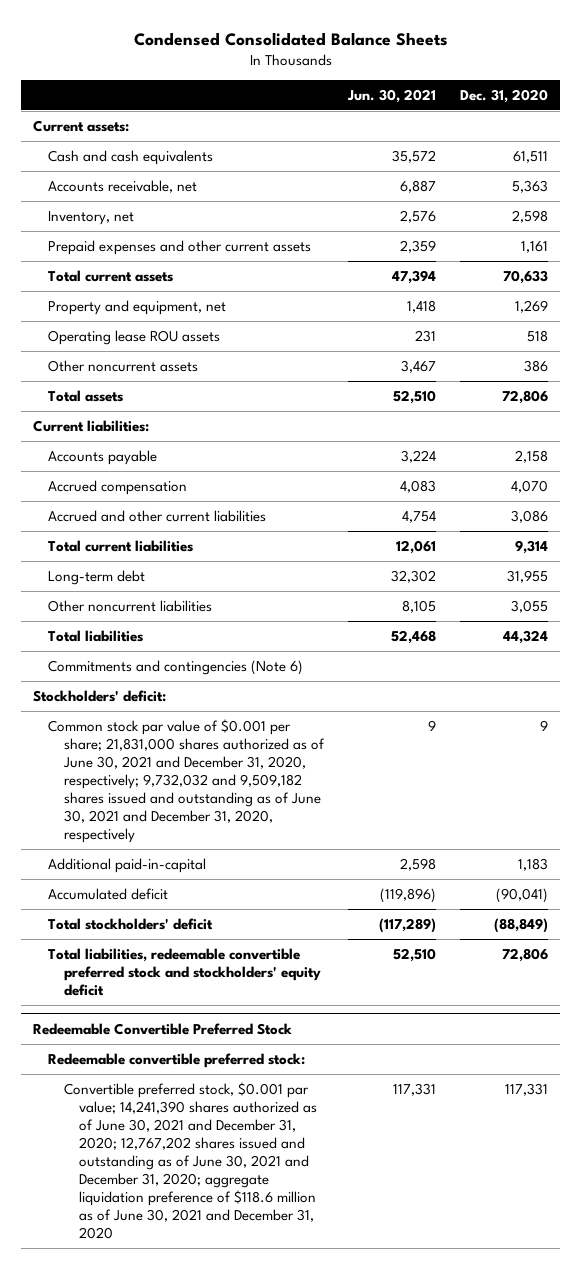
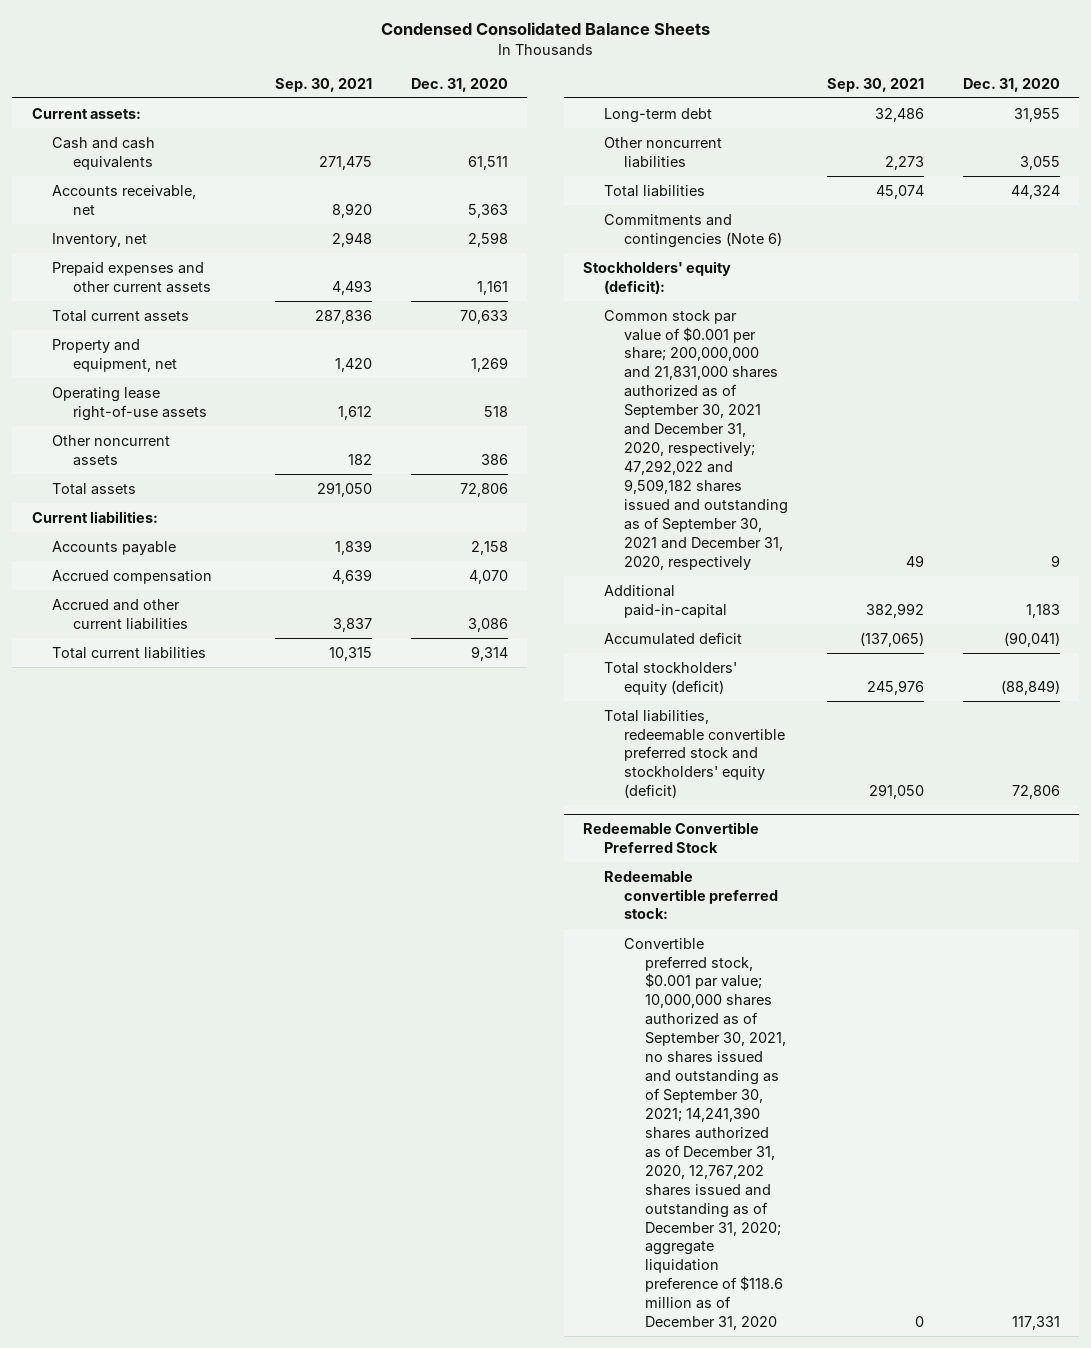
[346,88,436,103] Jun. 30, 2021 -> none
none -> [275,77,373,92] Sep. 30, 2021
[48,329,221,345] Operating lease ROU assets -> [52,386,207,421] Operating lease right-of-use assets
[33,689,167,702] Stockholders' deficit: -> [583,260,732,294] Stockholders' equity (deficit):
[48,718,325,843] Common stock par value of $0.001 per share; 21,831,000 shares authorized as of June 30, 2021 and December 31, 2020, respectively; 9,732,032 and 9,509,182 shares issued and outstanding as of June 30, 2021 and December 31, 2020, respectively -> [603,309,789,570] Common stock par value of $0.001 per share; 200,000,000 and 21,831,000 shares authorized as of September 30, 2021 and December 31, 2020, respectively; 47,292,022 and 9,509,182 shares issued and outstanding as of September 30, 2021 and December 31, 2020, respectively
[48,917,214,930] Total stockholders' deficit -> [603,661,737,695] Total stockholders' equity (deficit)
[48,947,321,996] Total liabilities, redeemable convertible preferred stock and stockholders' equity deficit -> [603,709,786,799] Total liabilities, redeemable convertible preferred stock and stockholders' equity (deficit)
[63,1081,317,1239] Convertible preferred stock, $0.001 par value; 14,241,390 shares authorized as of June 30, 2021 and December 31, 2020; 12,767,202 shares issued and outstanding as of June 30, 2021 and December 31, 2020; aggregate liquidation preference of $118.6 million as of June 30, 2021 and December 31, 2020 -> [624,937,786,1331] Convertible preferred stock, $0.001 par value; 10,000,000 shares authorized as of September 30, 2021, no shares issued and outstanding as of September 30, 2021; 14,241,390 shares authorized as of December 31, 2020, 12,767,202 shares issued and outstanding as of December 31, 2020; aggregate liquidation preference of $118.6 million as of December 31, 2020

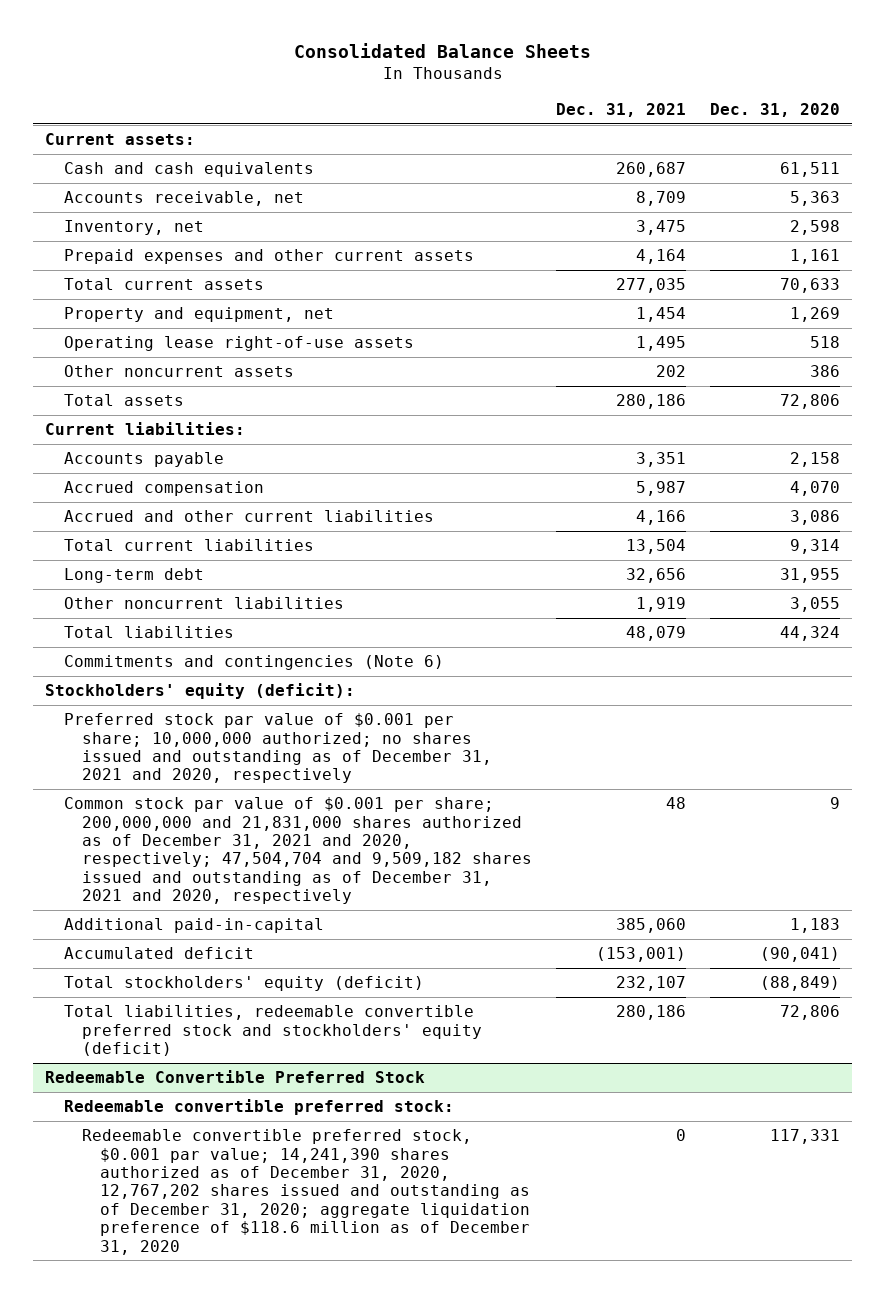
[380,21,710,35] Condensed Consolidated Balance Sheets -> [293,42,591,58] Consolidated Balance Sheets
[275,77,373,92] Sep. 30, 2021 -> none
none -> [556,102,687,117] Dec. 31, 2021
none -> [63,713,492,784] Preferred stock par value of $0.001 per share; 10,000,000 authorized; no shares issued and outstanding as of December 31, 2021 and 2020, respectively
[603,309,789,570] Common stock par value of $0.001 per share; 200,000,000 and 21,831,000 shares authorized as of September 30, 2021 and December 31, 2020, respectively; 47,292,022 and 9,509,182 shares issued and outstanding as of September 30, 2021 and December 31, 2020, respectively -> [63,797,532,905] Common stock par value of $0.001 per share; 200,000,000 and 21,831,000 shares authorized as of December 31, 2021 and 2020, respectively; 47,504,704 and 9,509,182 shares issued and outstanding as of December 31, 2021 and 2020, respectively
[624,937,786,1331] Convertible preferred stock, $0.001 par value; 10,000,000 shares authorized as of September 30, 2021, no shares issued and outstanding as of September 30, 2021; 14,241,390 shares authorized as of December 31, 2020, 12,767,202 shares issued and outstanding as of December 31, 2020; aggregate liquidation preference of $118.6 million as of December 31, 2020 -> [81,1129,531,1255] Redeemable convertible preferred stock, $0.001 par value; 14,241,390 shares authorized as of December 31, 2020, 12,767,202 shares issued and outstanding as of December 31, 2020; aggregate liquidation preference of $118.6 million as of December 31, 2020

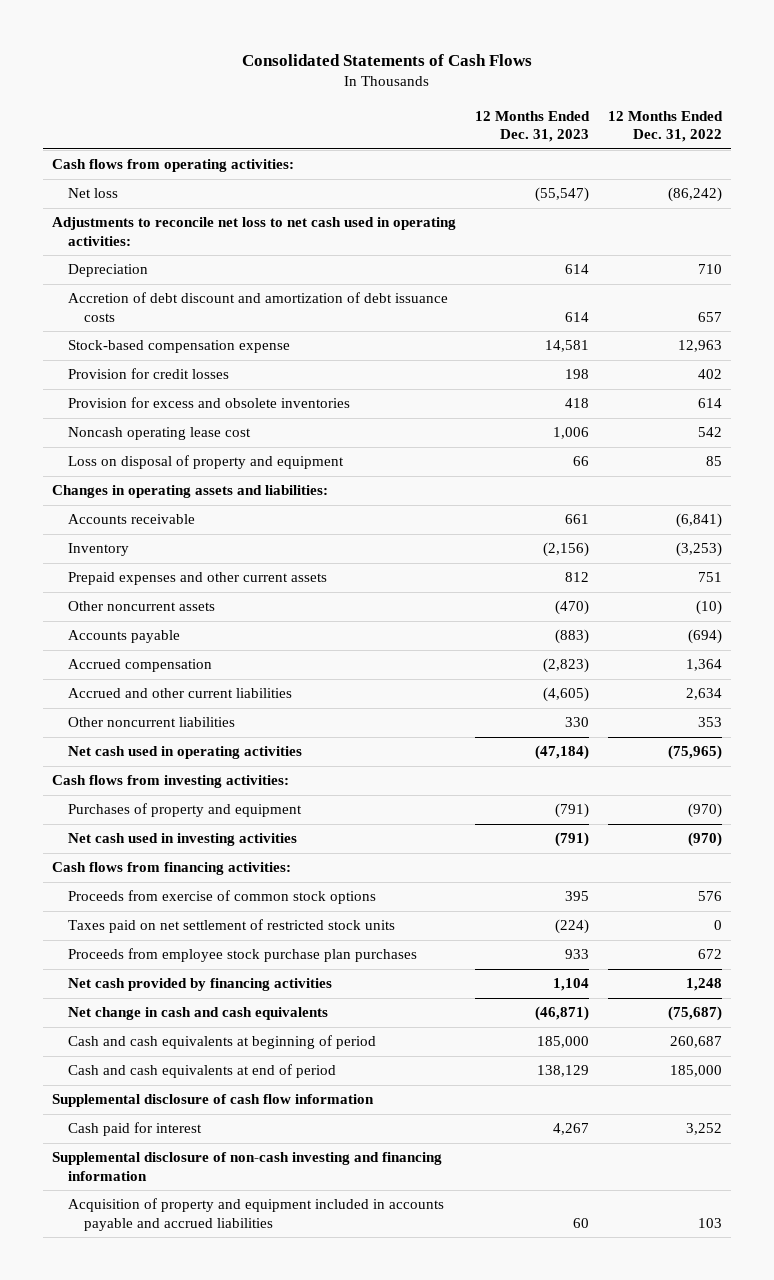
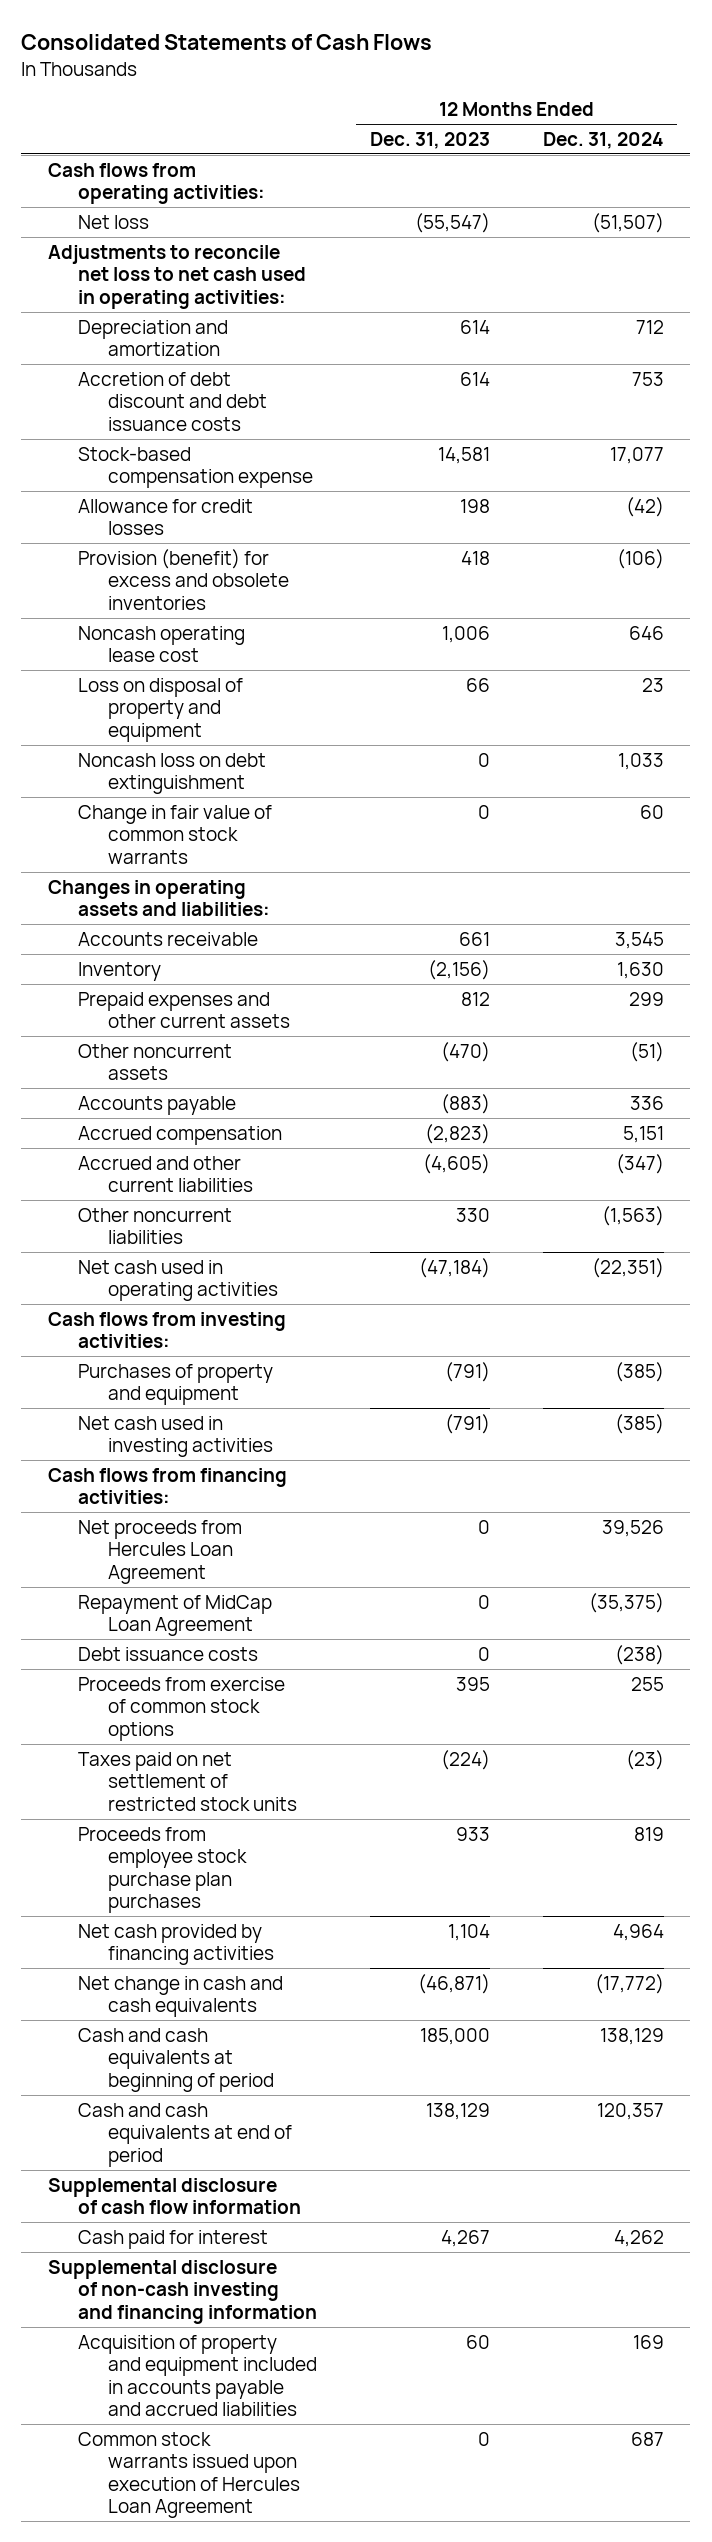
[607,110,723,142] 12 Months Ended Dec. 31, 2022 -> none
none -> [542,131,664,149] Dec. 31, 2024
[67,264,148,278] Depreciation -> [77,319,228,357] Depreciation and amortization
[67,292,448,322] Accretion of debt discount and amortization of debt issuance costs -> [77,371,267,431] Accretion of debt discount and debt issuance costs
[67,368,229,380] Provision for credit losses -> [77,498,253,536] Allowance for credit losses
[67,397,350,409] Provision for excess and obsolete inventories -> [77,548,289,610] Provision (benefit) for excess and obsolete inventories
none -> [77,752,266,795] Noncash loss on debt extinguishment
none -> [77,804,272,864] Change in fair value of common stock warrants
none -> [77,1519,242,1584] Net proceeds from Hercules Loan Agreement
none -> [77,1594,272,1637] Repayment of MidCap Loan Agreement
none -> [77,1646,258,1661] Debt issuance costs
none -> [77,2431,300,2519] Common stock warrants issued upon execution of Hercules Loan Agreement

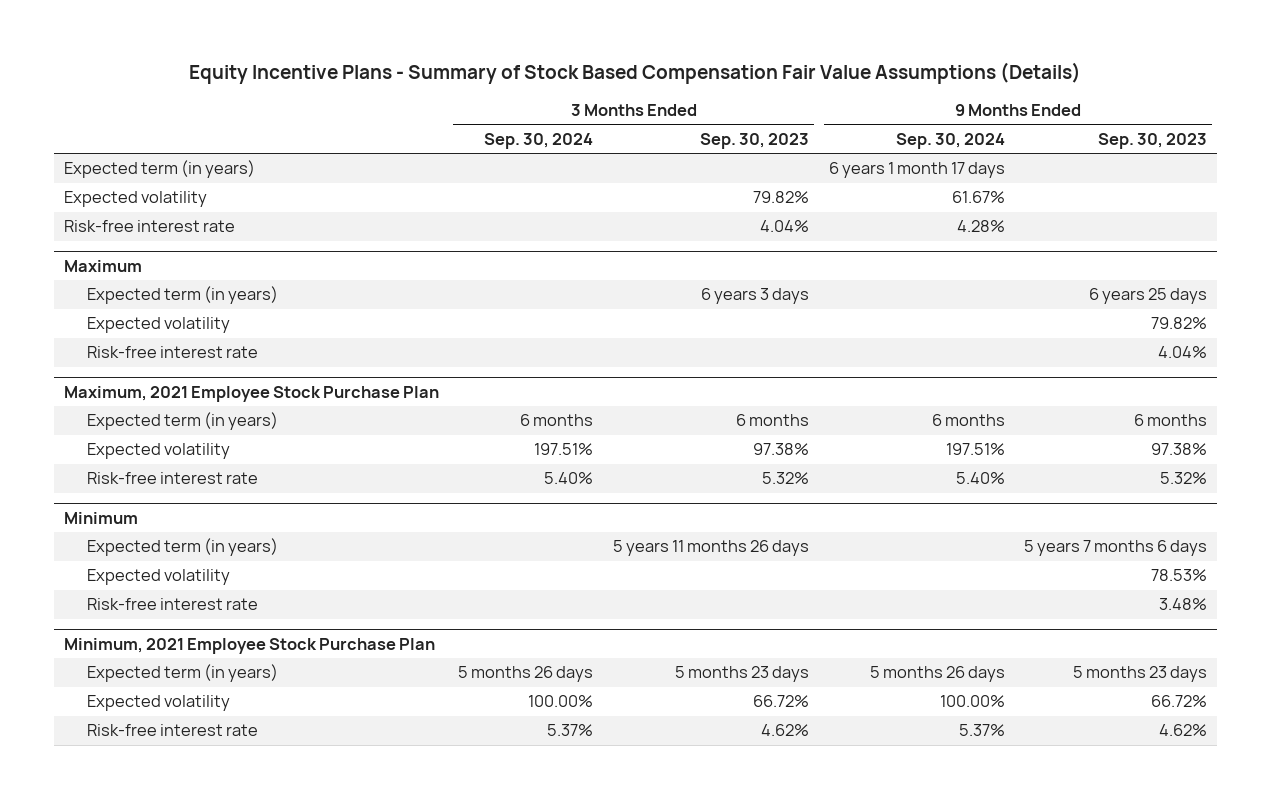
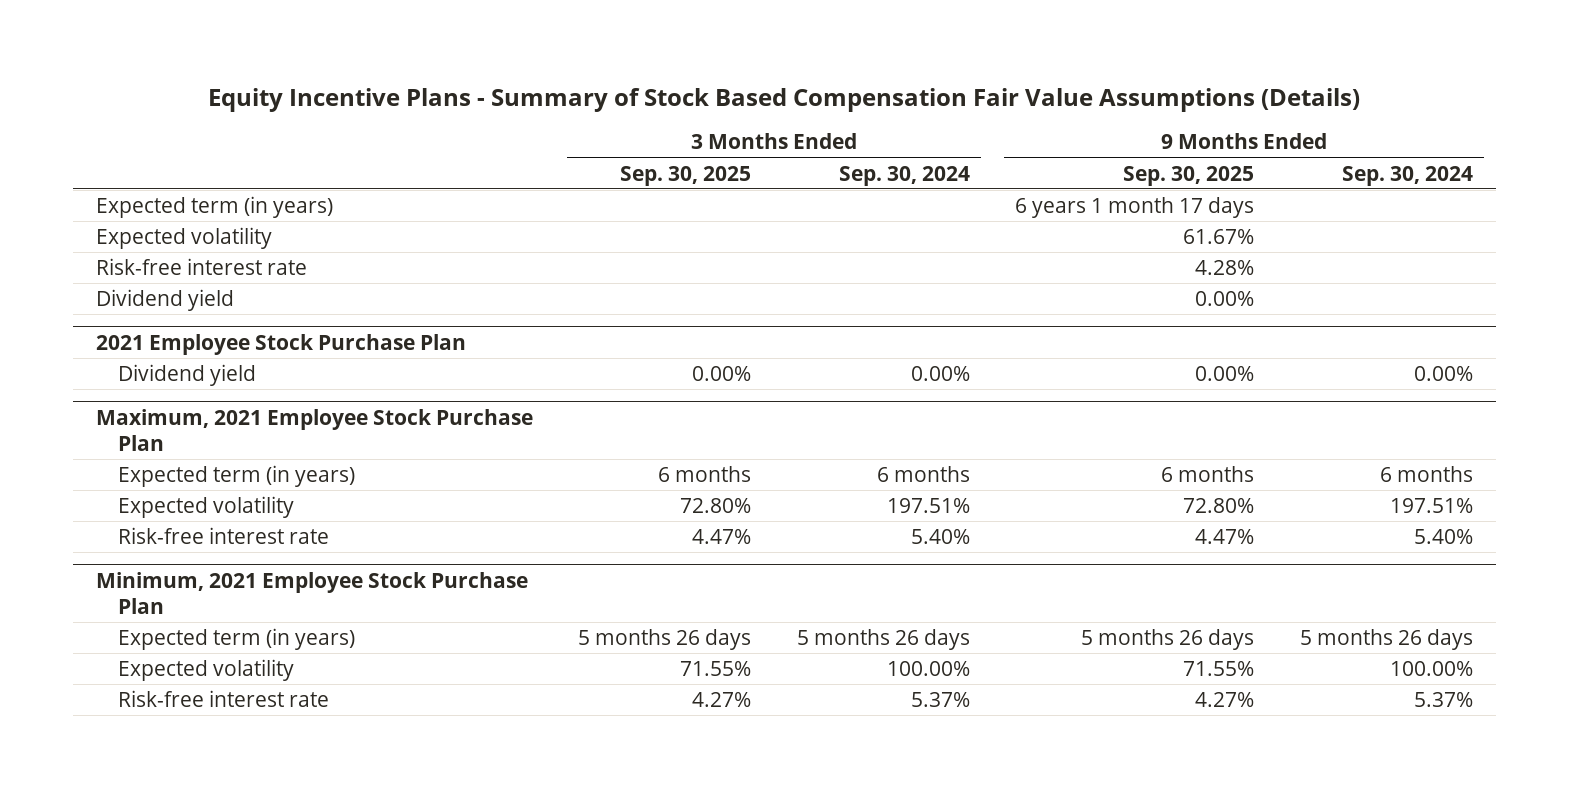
[699,133,809,150] Sep. 30, 2023 -> none
[1098,133,1208,150] Sep. 30, 2023 -> none
none -> [620,165,752,186] Sep. 30, 2025
none -> [1123,165,1255,186] Sep. 30, 2025
[63,160,255,179] Expected term (in years) -> none
[63,191,207,208] Expected volatility -> none
[63,220,235,233] Risk-free interest rate -> none
[63,259,142,272] Maximum -> none
none -> [95,288,234,311] Dividend yield
none -> [95,333,466,355] 2021 Employee Stock Purchase Plan
none -> [118,363,257,386] Dividend yield
[63,511,138,524] Minimum -> none
[87,538,279,557] Expected term (in years) -> none
[87,569,231,586] Expected volatility -> none
[87,598,259,611] Risk-free interest rate -> none

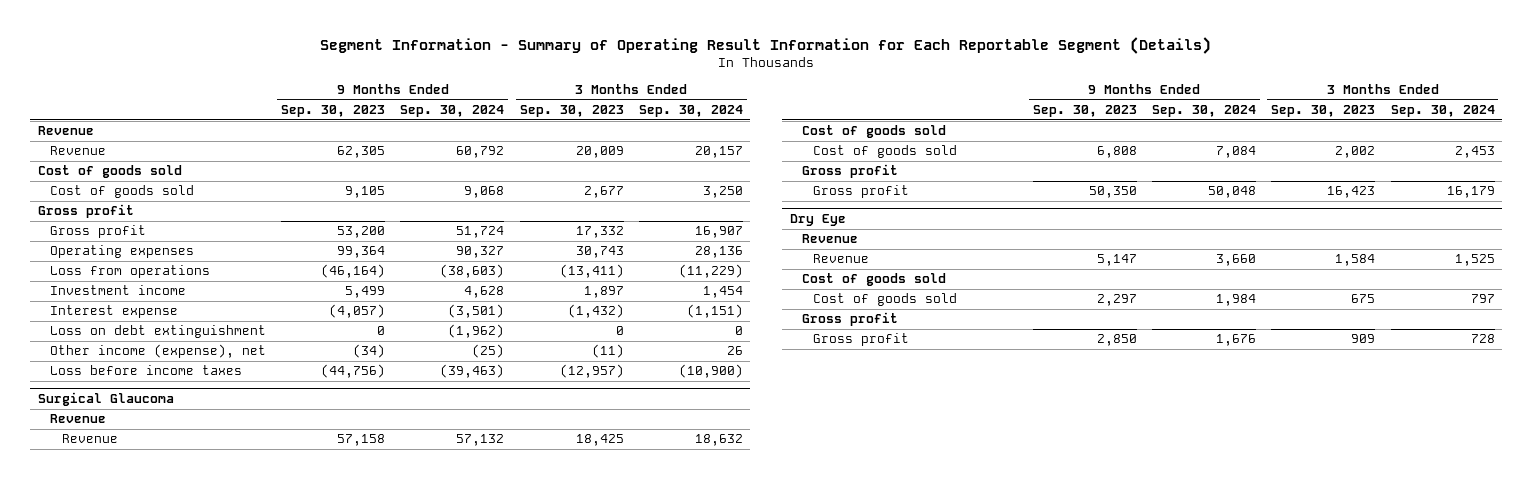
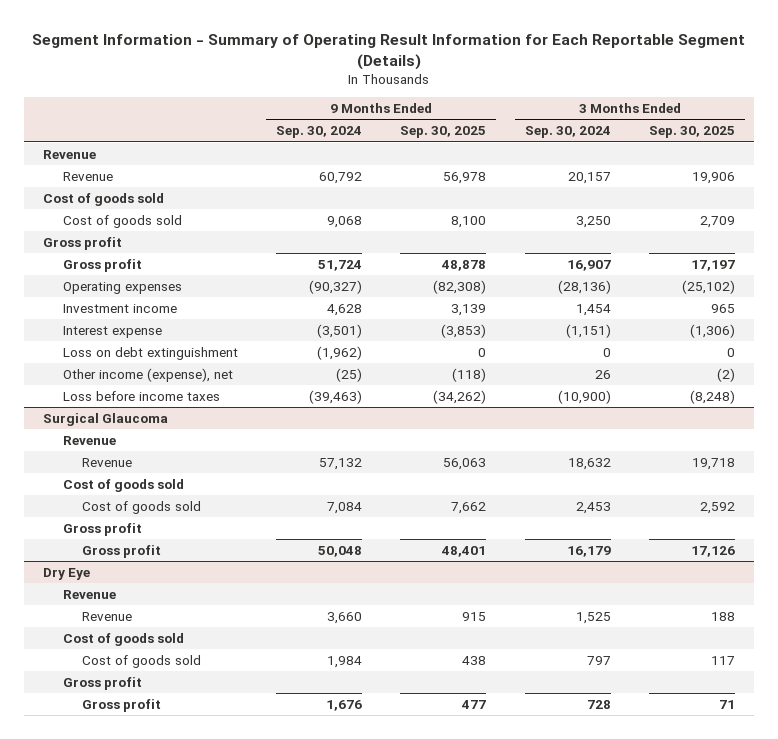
[281,105,386,118] Sep. 30, 2023 -> none
[519,105,624,118] Sep. 30, 2023 -> none
none -> [400,126,487,139] Sep. 30, 2025
none -> [648,126,735,139] Sep. 30, 2025
[49,265,210,279] Loss from operations -> none
[456,246,505,259] 90,327 -> [309,279,363,294] (90,327)
[694,246,743,259] 28,136 -> [557,279,611,294] (28,136)

